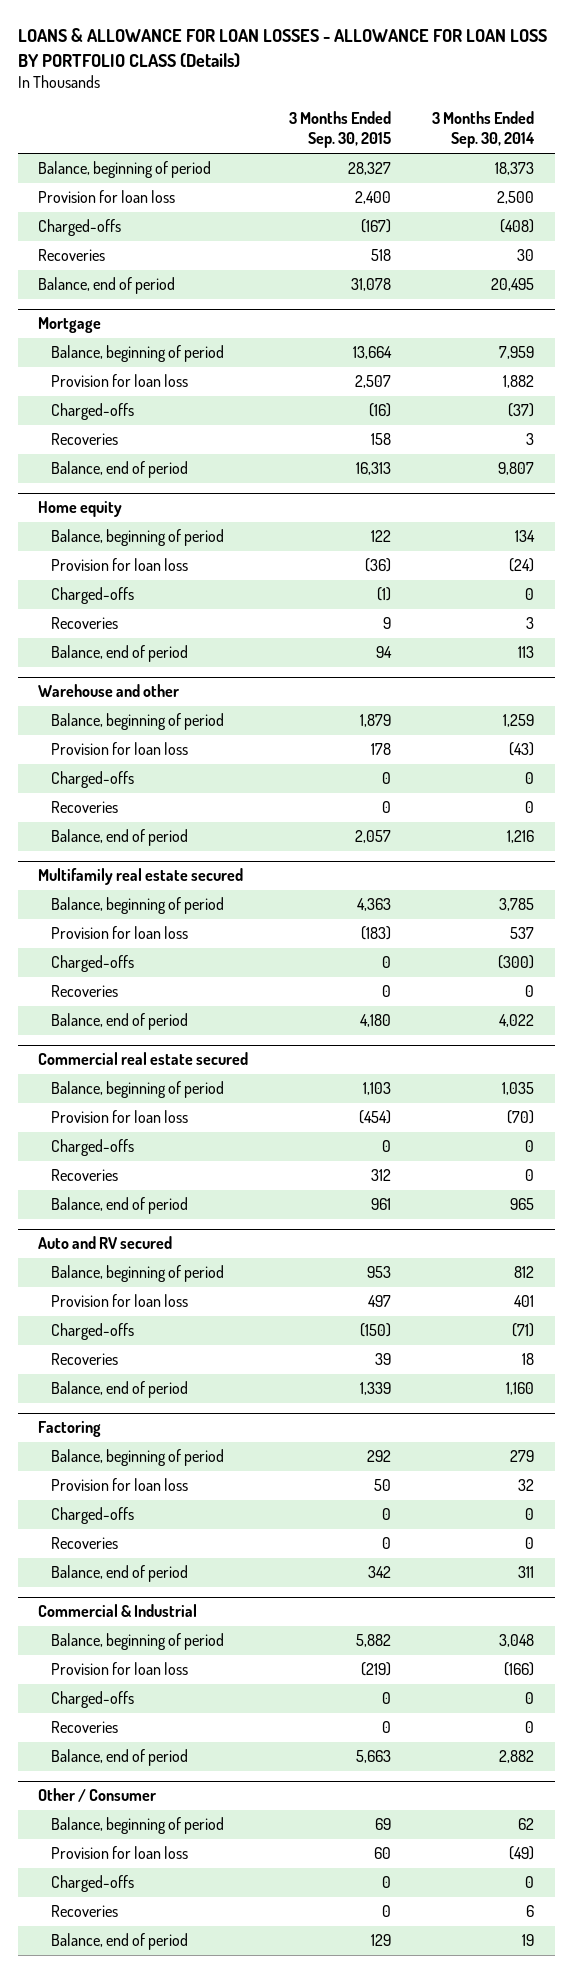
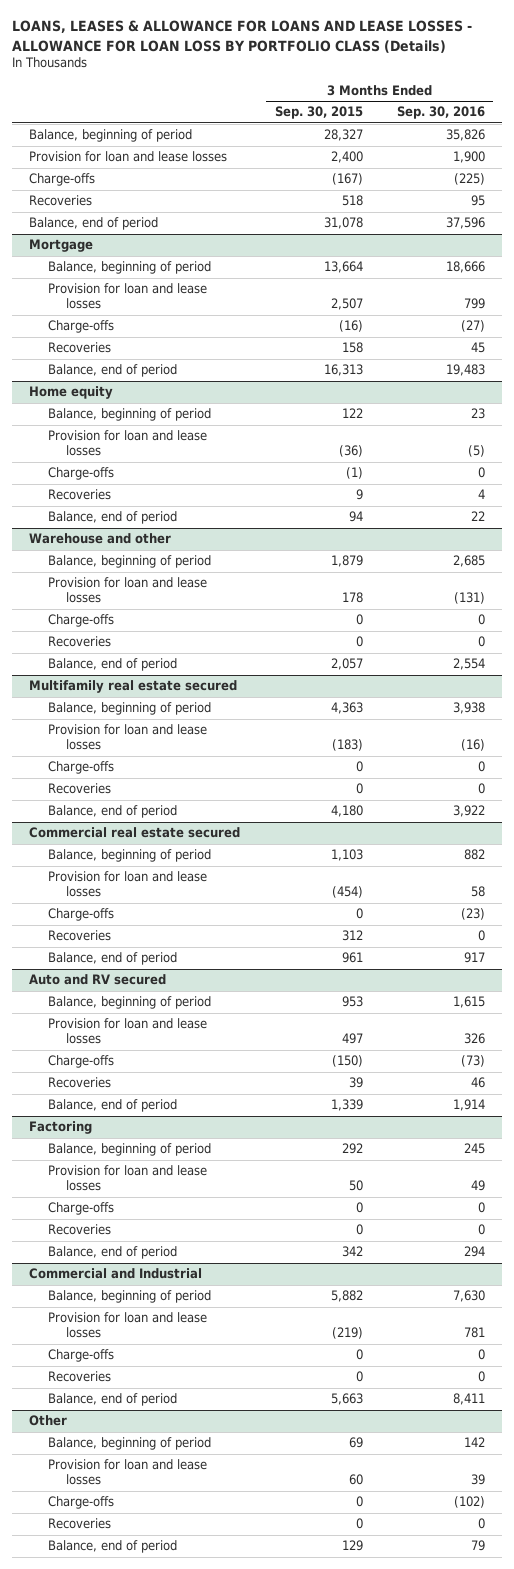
[17,28,547,68] LOANS & ALLOWANCE FOR LOAN LOSSES - ALLOWANCE FOR LOAN LOSS BY PORTFOLIO CLASS (Details) -> [12,20,473,53] LOANS, LEASES & ALLOWANCE FOR LOANS AND LEASE LOSSES - ALLOWANCE FOR LOAN LOSS BY PORTFOLIO CLASS (Details)
[432,111,536,149] 3 Months Ended Sep. 30, 2014 -> none
none -> [396,106,485,120] Sep. 30, 2016
[38,190,176,204] Provision for loan loss -> [29,151,228,163] Provision for loan and lease losses
[38,219,122,237] Charged-offs -> [29,173,96,187] Charge-offs
[50,374,188,388] Provision for loan loss -> [47,283,207,310] Provision for loan and lease losses
[50,403,134,421] Charged-offs -> [47,320,114,334] Charge-offs
[50,558,188,572] Provision for loan loss -> [47,430,207,457] Provision for loan and lease losses
[50,587,134,605] Charged-offs -> [47,467,114,481] Charge-offs
[50,742,188,756] Provision for loan loss -> [47,577,207,604] Provision for loan and lease losses
[50,771,134,789] Charged-offs -> [47,614,114,628] Charge-offs
[50,926,188,940] Provision for loan loss -> [47,724,207,751] Provision for loan and lease losses
[50,955,134,973] Charged-offs -> [47,761,114,775] Charge-offs
[50,1110,188,1124] Provision for loan loss -> [47,871,207,898] Provision for loan and lease losses
[50,1139,134,1157] Charged-offs -> [47,908,114,922] Charge-offs
[50,1294,188,1308] Provision for loan loss -> [47,1018,207,1045] Provision for loan and lease losses
[50,1323,134,1341] Charged-offs -> [47,1055,114,1069] Charge-offs
[50,1478,188,1492] Provision for loan loss -> [47,1165,207,1192] Provision for loan and lease losses
[50,1507,134,1525] Charged-offs -> [47,1202,114,1216] Charge-offs
[38,1604,198,1618] Commercial & Industrial -> [29,1268,203,1280] Commercial and Industrial
[50,1662,188,1676] Provision for loan loss -> [47,1312,207,1339] Provision for loan and lease losses
[50,1691,134,1709] Charged-offs -> [47,1349,114,1363] Charge-offs
[38,1788,157,1803] Other / Consumer -> [29,1415,68,1427] Other
[50,1846,188,1860] Provision for loan loss -> [47,1459,207,1486] Provision for loan and lease losses
[50,1875,134,1893] Charged-offs -> [47,1496,114,1510] Charge-offs

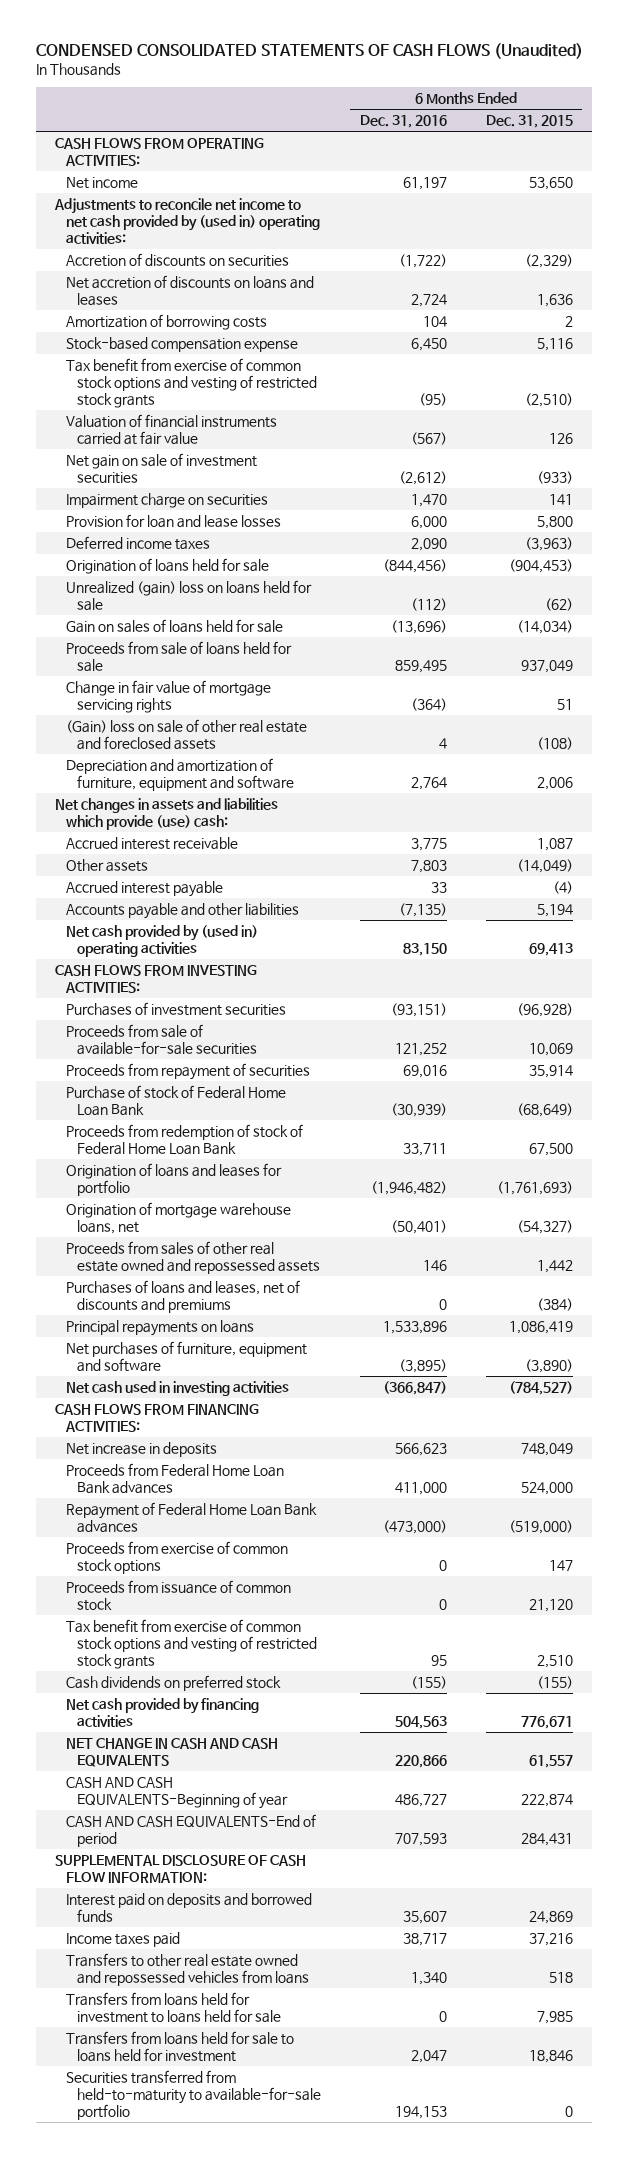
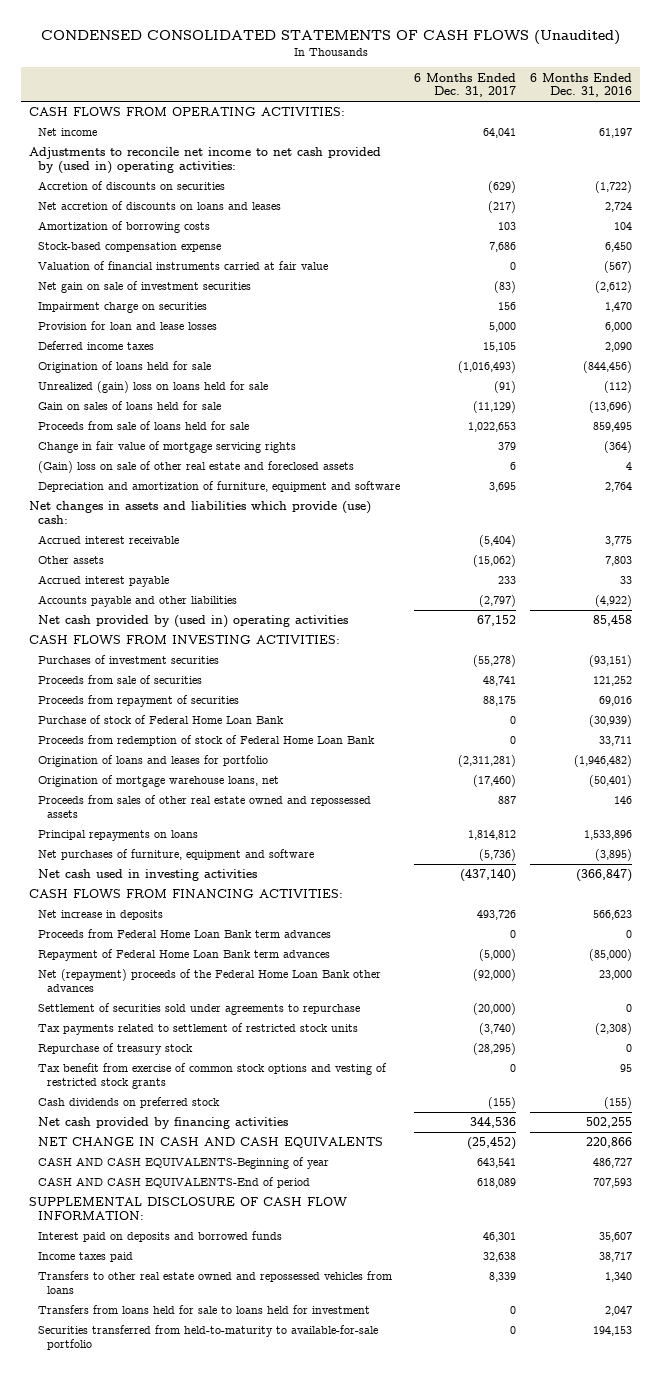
[485,115,573,129] Dec. 31, 2015 -> none
none -> [414,72,517,98] 6 Months Ended Dec. 31, 2017
[65,357,317,408] Tax benefit from exercise of common stock options and vesting of restricted stock grants -> none
[398,902,447,917] (7,135) -> [595,595,633,608] (4,922)
[402,942,447,956] 83,150 -> [593,615,633,627] 85,458
[65,1023,257,1055] Proceeds from sale of available-for-sale securities -> [37,675,202,685] Proceeds from sale of securities
[65,1279,300,1313] Purchases of loans and leases, net of discounts and premiums -> none
[65,1540,288,1574] Proceeds from exercise of common stock options -> none
[65,1579,291,1611] Proceeds from issuance of common stock -> none
[65,1462,284,1494] Proceeds from Federal Home Loan Bank advances -> [37,929,331,939] Proceeds from Federal Home Loan Bank term advances
[394,1481,447,1495] 411,000 -> [626,930,633,939] 0
[65,1501,317,1533] Repayment of Federal Home Loan Bank advances -> [37,949,330,962] Repayment of Federal Home Loan Bank term advances
[382,1519,447,1534] (473,000) -> [589,949,633,962] (85,000)
none -> [37,969,381,992] Net (repayment) proceeds of the Federal Home Loan Bank other advances
none -> [37,1003,360,1016] Settlement of securities sold under agreements to repurchase
none -> [37,1023,358,1036] Tax payments related to settlement of restricted stock units
none -> [37,1043,193,1056] Repurchase of treasury stock
[394,1715,447,1729] 504,563 -> [586,1117,633,1129] 502,255
[65,1991,281,2023] Transfers from loans held for investment to loans held for sale -> none

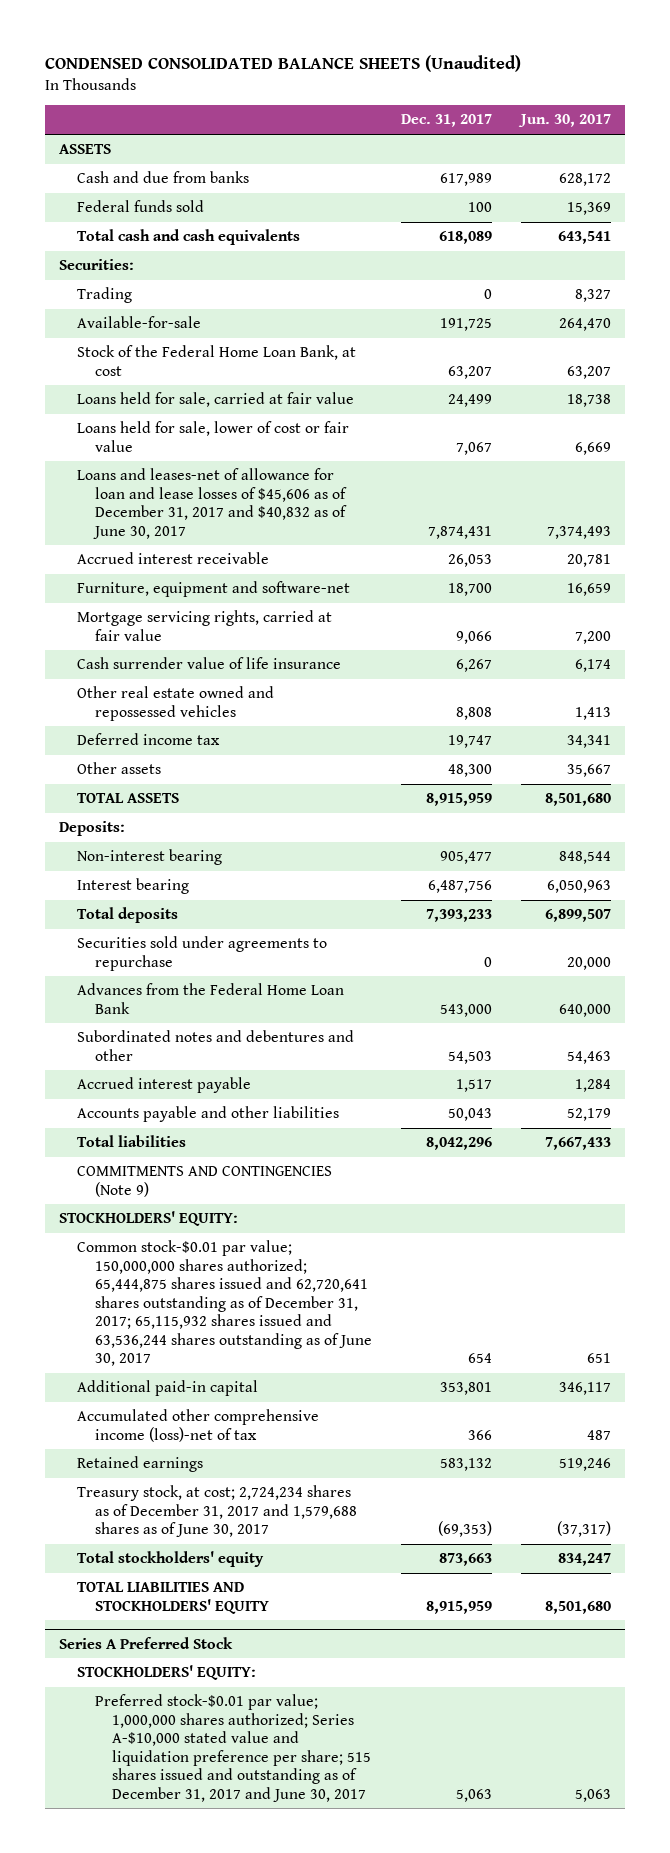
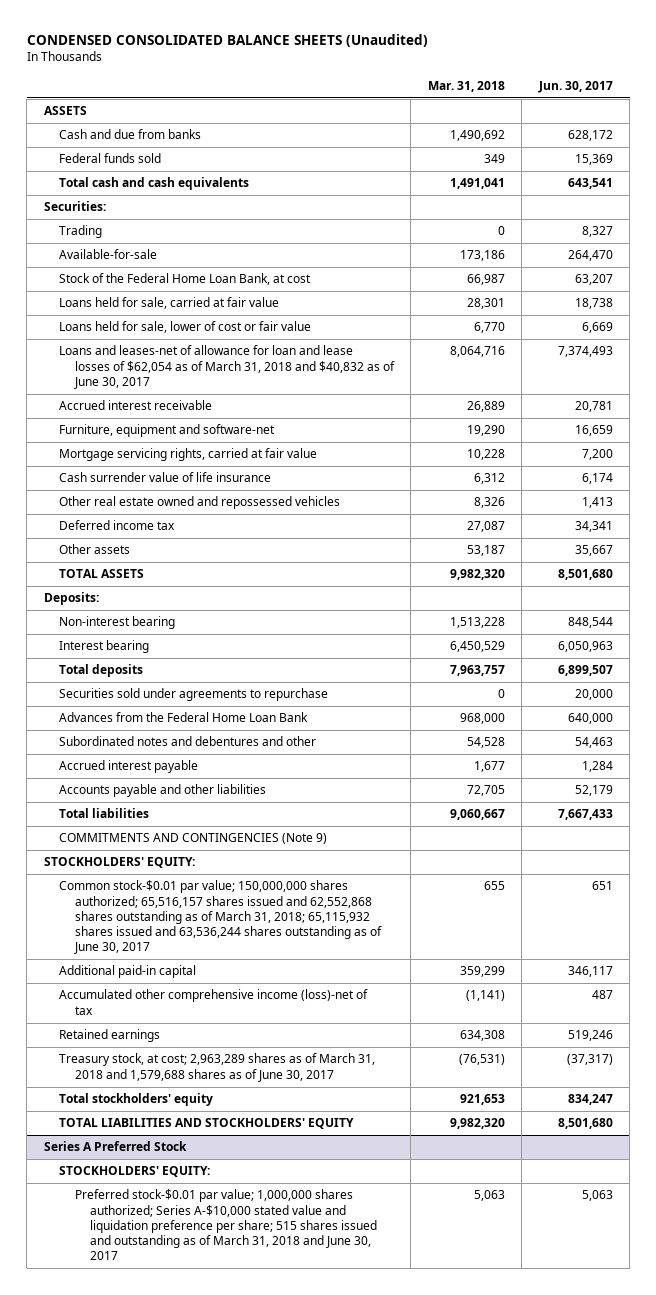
[400,114,492,128] Dec. 31, 2017 -> none
none -> [427,80,505,92] Mar. 31, 2018
[76,468,347,539] Loans and leases-net of allowance for loan and lease losses of $45,606 as of December 31, 2017 and $40,832 as of June 30, 2017 -> [59,345,395,389] Loans and leases-net of allowance for loan and lease losses of $62,054 as of March 31, 2018 and $40,832 as of June 30, 2017
[76,1240,372,1366] Common stock-$0.01 par value; 150,000,000 shares authorized; 65,444,875 shares issued and 62,720,641 shares outstanding as of December 31, 2017; 65,115,932 shares issued and 63,536,244 shares outstanding as of June 30, 2017 -> [59,880,382,955] Common stock-$0.01 par value; 150,000,000 shares authorized; 65,516,157 shares issued and 62,552,868 shares outstanding as of March 31, 2018; 65,115,932 shares issued and 63,536,244 shares outstanding as of June 30, 2017
[76,1485,357,1538] Treasury stock, at cost; 2,724,234 shares as of December 31, 2017 and 1,579,688 shares as of June 30, 2017 -> [59,1053,376,1082] Treasury stock, at cost; 2,963,289 shares as of March 31, 2018 and 1,579,688 shares as of June 30, 2017
[94,1694,372,1802] Preferred stock-$0.01 par value; 1,000,000 shares authorized; Series A-$10,000 stated value and liquidation preference per share; 515 shares issued and outstanding as of December 31, 2017 and June 30, 2017 -> [74,1189,378,1261] Preferred stock-$0.01 par value; 1,000,000 shares authorized; Series A-$10,000 stated value and liquidation preference per share; 515 shares issued and outstanding as of March 31, 2018 and June 30, 2017

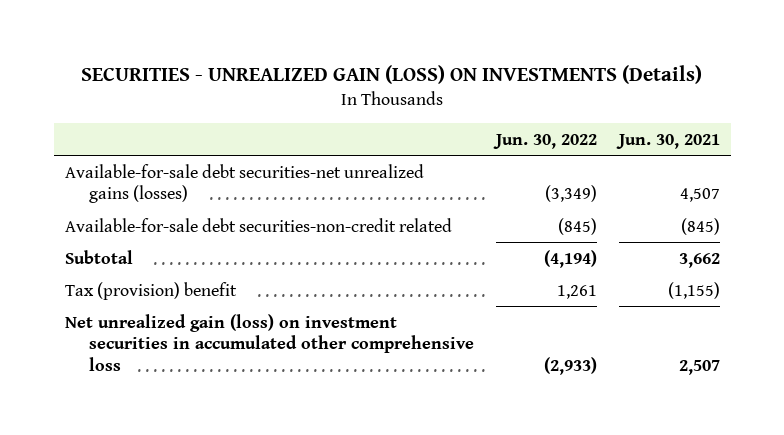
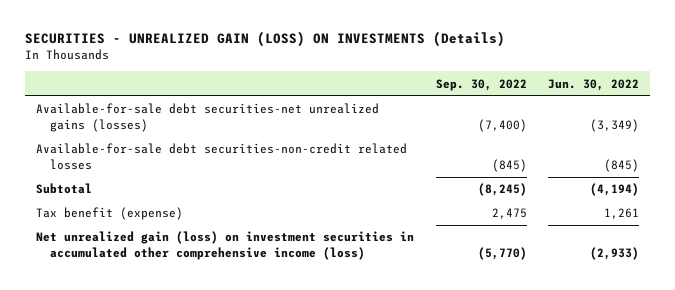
[615,133,720,149] Jun. 30, 2021 -> none
none -> [435,78,527,91] Sep. 30, 2022
[64,217,452,232] Available-for-sale debt securities-non-credit related -> [35,143,407,170] Available-for-sale debt securities-non-credit related losses
[64,281,237,300] Tax (provision) benefit -> [35,207,183,221] Tax benefit (expense)
[64,313,475,371] Net unrealized gain (loss) on investment securities in accumulated other comprehensive loss -> [35,231,414,260] Net unrealized gain (loss) on investment securities in accumulated other comprehensive income (loss)

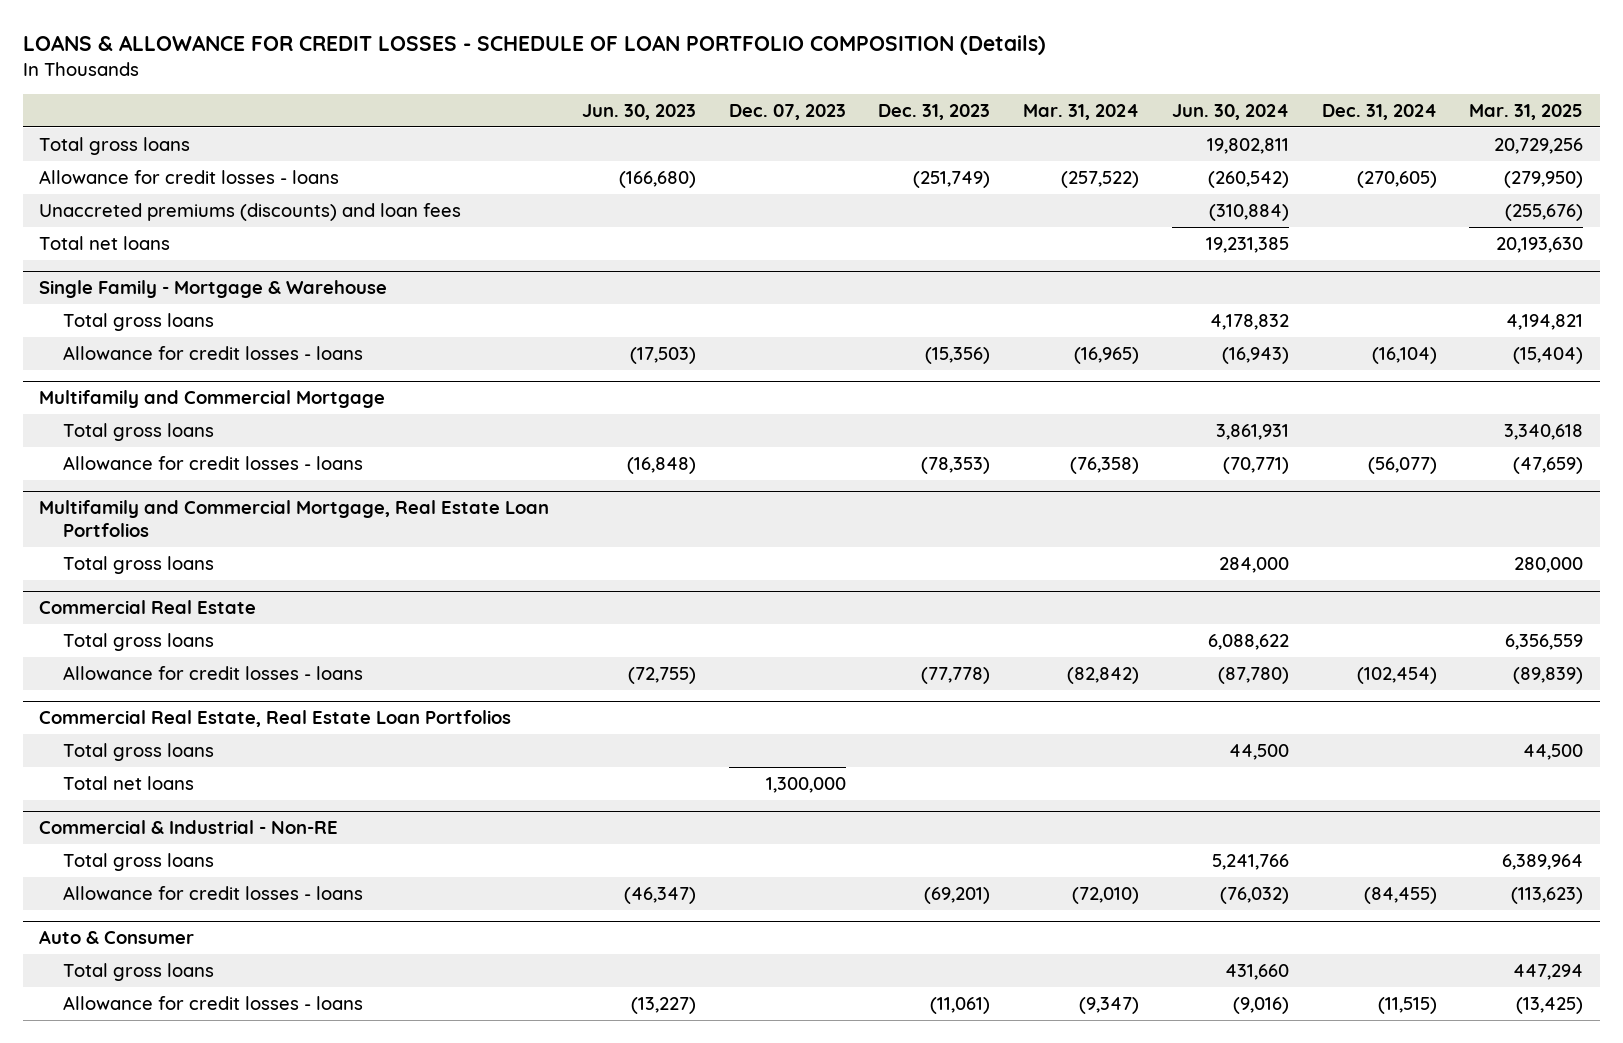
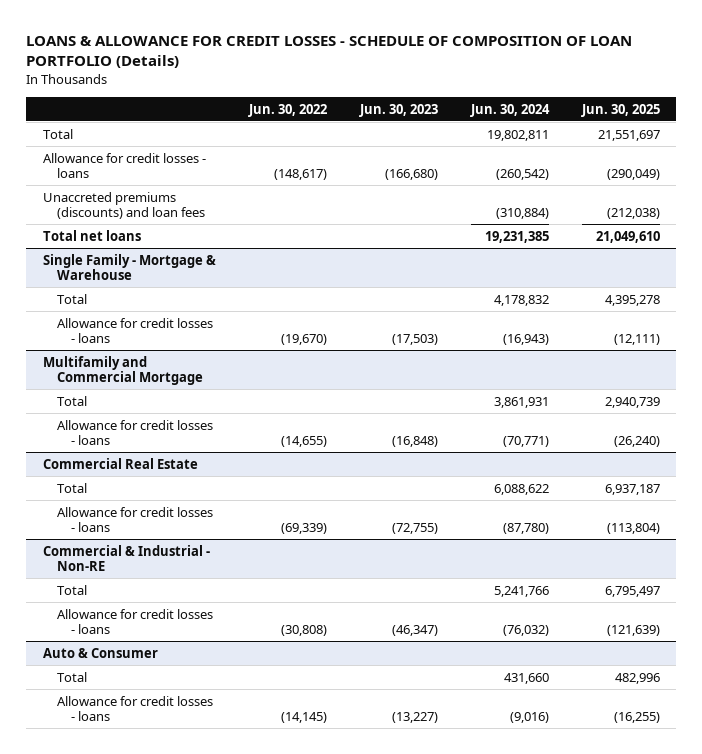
[22,35,1046,56] LOANS & ALLOWANCE FOR CREDIT LOSSES - SCHEDULE OF LOAN PORTFOLIO COMPOSITION (Details) -> [26,36,633,69] LOANS & ALLOWANCE FOR CREDIT LOSSES - SCHEDULE OF COMPOSITION OF LOAN PORTFOLIO (Details)
[728,104,846,121] Dec. 07, 2023 -> none
[878,104,991,121] Dec. 31, 2023 -> none
[1023,104,1140,121] Mar. 31, 2024 -> none
[1321,104,1437,121] Dec. 31, 2024 -> none
[1469,104,1584,121] Mar. 31, 2025 -> none
none -> [247,103,327,117] Jun. 30, 2022
none -> [580,103,660,117] Jun. 30, 2025
[39,136,191,155] Total gross loans -> [42,128,73,139] Total
[63,312,215,331] Total gross loans -> [56,293,87,304] Total
[63,422,215,441] Total gross loans -> [56,395,87,406] Total
[39,500,550,538] Multifamily and Commercial Mortgage, Real Estate Loan Portfolios -> none
[63,555,215,574] Total gross loans -> none
[63,632,215,651] Total gross loans -> [56,482,87,493] Total
[39,710,512,728] Commercial Real Estate, Real Estate Loan Portfolios -> none
[63,742,215,761] Total gross loans -> none
[63,775,195,790] Total net loans -> none
[63,852,215,871] Total gross loans -> [56,584,87,595] Total
[63,962,215,981] Total gross loans -> [56,671,87,682] Total

